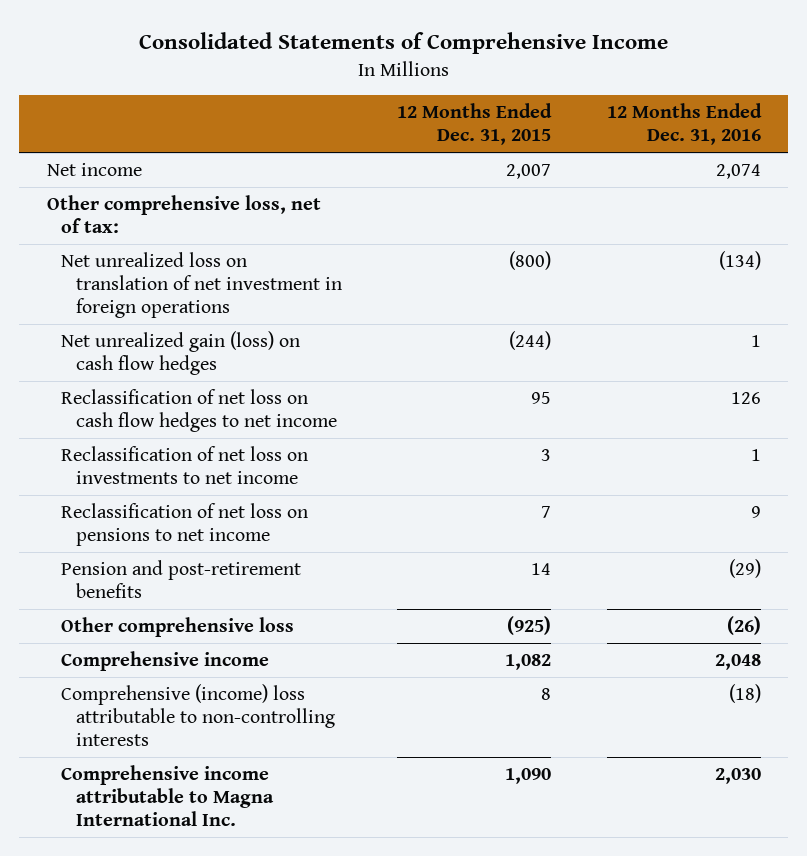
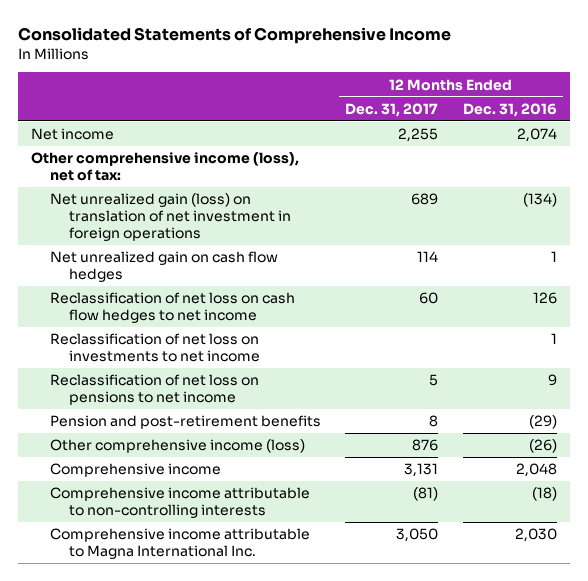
[397,103,553,146] 12 Months Ended Dec. 31, 2015 -> none
none -> [345,102,439,117] Dec. 31, 2017
[46,195,321,234] Other comprehensive loss, net of tax: -> [30,152,299,182] Other comprehensive income (loss), net of tax:
[61,252,343,318] Net unrealized loss on translation of net investment in foreign operations -> [49,193,291,242] Net unrealized gain (loss) on translation of net investment in foreign operations
[61,331,301,376] Net unrealized gain (loss) on cash flow hedges -> [49,251,278,283] Net unrealized gain on cash flow hedges
[61,617,295,638] Other comprehensive loss -> [49,439,305,454] Other comprehensive income (loss)
[61,684,336,746] Comprehensive (income) loss attributable to non-controlling interests -> [49,487,310,519] Comprehensive income attributable to non-controlling interests

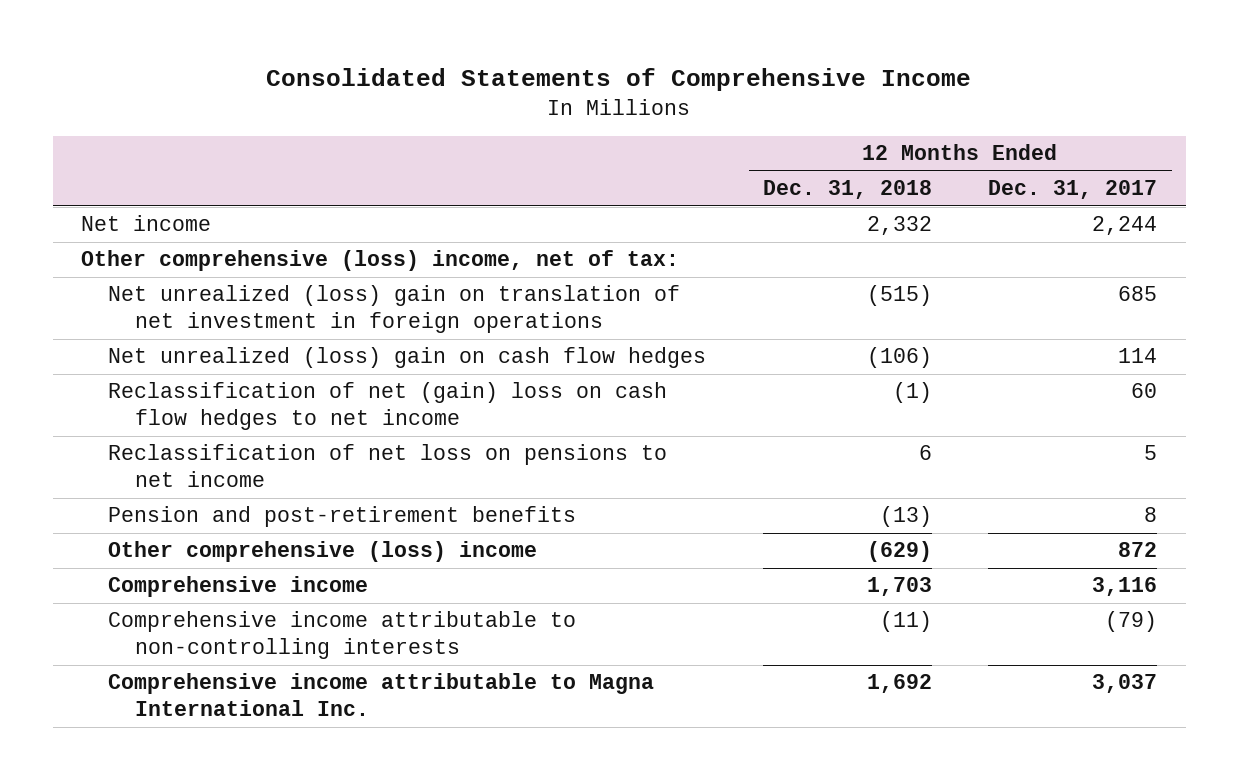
[463,102,558,117] Dec. 31, 2016 -> none
none -> [762,180,932,200] Dec. 31, 2018
[49,333,260,363] Reclassification of net loss on investments to net income -> none
[398,128,439,143] 2,255 -> [1092,216,1158,236] 2,244
[30,152,299,182] Other comprehensive income (loss), net of tax: -> [81,250,680,272] Other comprehensive (loss) income, net of tax:
[49,193,291,242] Net unrealized gain (loss) on translation of net investment in foreign operations -> [108,285,681,334] Net unrealized (loss) gain on translation of net investment in foreign operations
[411,193,439,206] 689 -> [1118,286,1158,302] 685
[49,251,278,283] Net unrealized gain on cash flow hedges -> [108,347,707,369] Net unrealized (loss) gain on cash flow hedges
[49,292,295,324] Reclassification of net loss on cash flow hedges to net income -> [108,382,668,431] Reclassification of net (gain) loss on cash flow hedges to net income
[49,439,305,454] Other comprehensive income (loss) -> [108,541,538,563] Other comprehensive (loss) income
[412,439,439,452] 876 -> [1118,542,1158,558] 872
[404,463,439,478] 3,131 -> [1092,577,1158,597] 3,116
[413,487,439,502] (81) -> [1105,611,1158,633] (79)
[396,528,439,543] 3,050 -> [1092,674,1158,694] 3,037

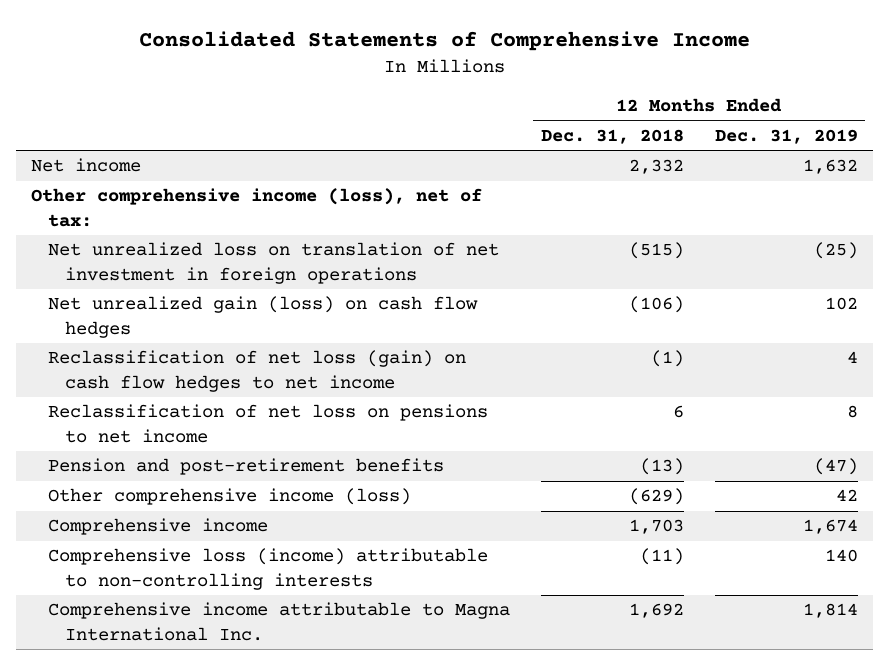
[988,180,1158,200] Dec. 31, 2017 -> none
none -> [714,128,858,144] Dec. 31, 2019
[81,250,680,272] Other comprehensive (loss) income, net of tax: -> [31,188,483,227] Other comprehensive income (loss), net of tax:
[108,285,681,334] Net unrealized (loss) gain on translation of net investment in foreign operations -> [48,242,500,284] Net unrealized loss on translation of net investment in foreign operations
[108,347,707,369] Net unrealized (loss) gain on cash flow hedges -> [48,296,479,338] Net unrealized gain (loss) on cash flow hedges
[108,382,668,431] Reclassification of net (gain) loss on cash flow hedges to net income -> [48,350,467,392] Reclassification of net loss (gain) on cash flow hedges to net income
[108,541,538,563] Other comprehensive (loss) income -> [48,488,412,506] Other comprehensive income (loss)
[108,611,577,660] Comprehensive income attributable to non-controlling interests -> [48,548,489,590] Comprehensive loss (income) attributable to non-controlling interests

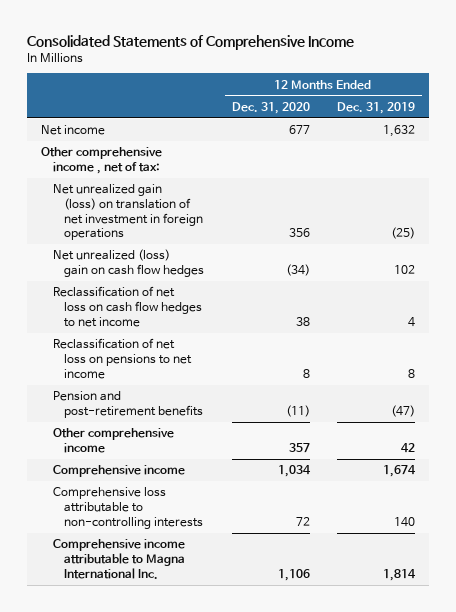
[541,128,685,144] Dec. 31, 2018 -> none
none -> [231,102,310,115] Dec. 31, 2020
[31,188,483,227] Other comprehensive income (loss), net of tax: -> [41,147,163,175] Other comprehensive income , net of tax:
[48,242,500,284] Net unrealized loss on translation of net investment in foreign operations -> [52,184,204,241] Net unrealized gain (loss) on translation of net investment in foreign operations
[48,296,479,338] Net unrealized gain (loss) on cash flow hedges -> [52,249,205,278] Net unrealized (loss) gain on cash flow hedges
[48,350,467,392] Reclassification of net loss (gain) on cash flow hedges to net income -> [52,286,203,327] Reclassification of net loss on cash flow hedges to net income
[48,488,412,506] Other comprehensive income (loss) -> [52,428,174,454] Other comprehensive income
[48,548,489,590] Comprehensive loss (income) attributable to non-controlling interests -> [52,487,204,529] Comprehensive loss attributable to non-controlling interests

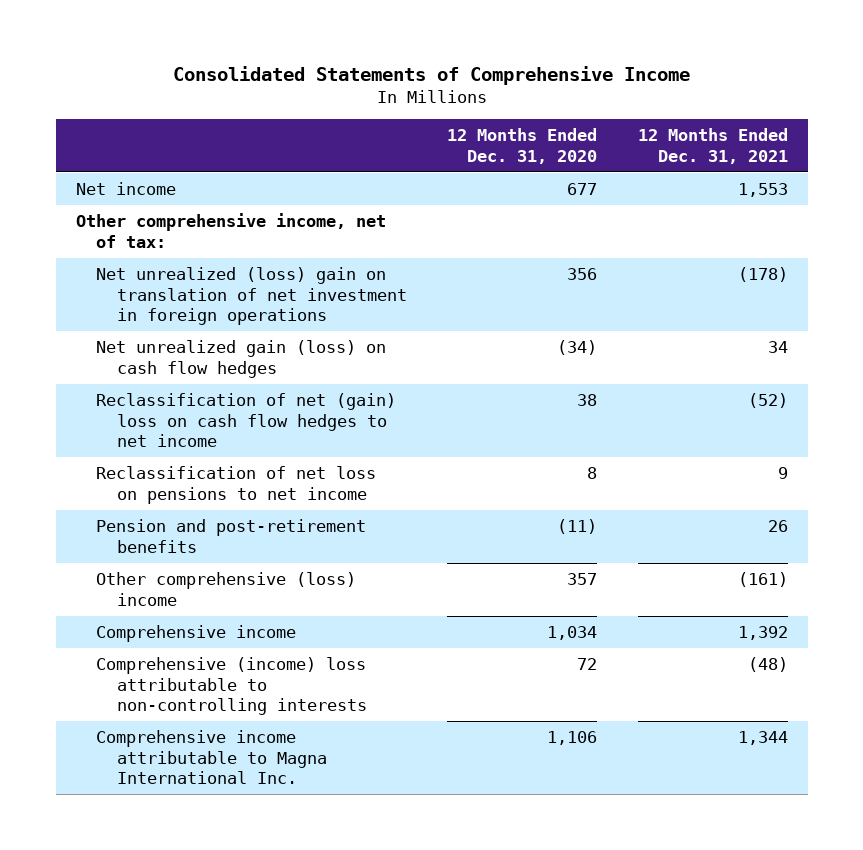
[337,102,416,115] Dec. 31, 2019 -> none
none -> [637,128,788,164] 12 Months Ended Dec. 31, 2021
[41,147,163,175] Other comprehensive income , net of tax: -> [75,212,386,248] Other comprehensive income, net of tax:
[52,184,204,241] Net unrealized gain (loss) on translation of net investment in foreign operations -> [96,266,408,326] Net unrealized (loss) gain on translation of net investment in foreign operations
[52,249,205,278] Net unrealized (loss) gain on cash flow hedges -> [96,339,387,378] Net unrealized gain (loss) on cash flow hedges
[52,286,203,327] Reclassification of net loss on cash flow hedges to net income -> [96,392,397,448] Reclassification of net (gain) loss on cash flow hedges to net income
[52,428,174,454] Other comprehensive income -> [96,571,357,606] Other comprehensive (loss) income
[52,487,204,529] Comprehensive loss attributable to non-controlling interests -> [96,656,368,716] Comprehensive (income) loss attributable to non-controlling interests

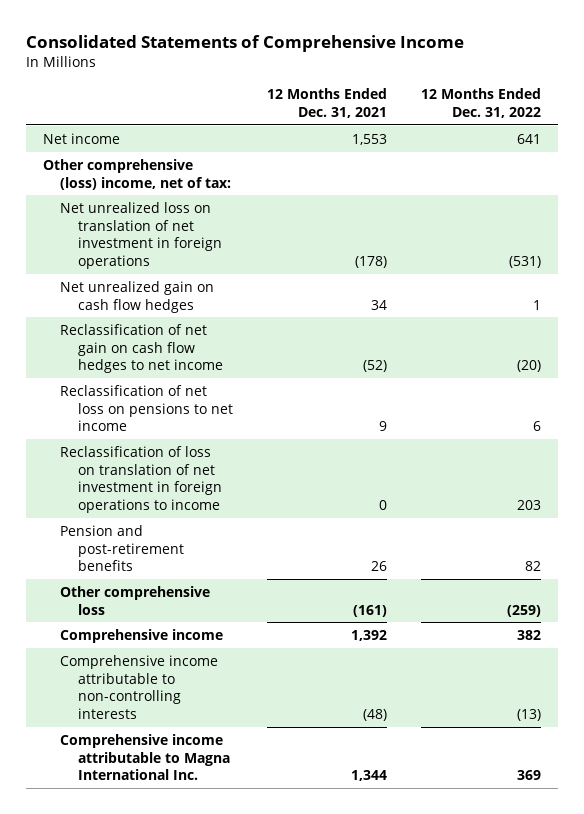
[447,128,598,164] 12 Months Ended Dec. 31, 2020 -> none
none -> [420,88,541,118] 12 Months Ended Dec. 31, 2022
[75,212,386,248] Other comprehensive income, net of tax: -> [42,158,232,190] Other comprehensive (loss) income, net of tax:
[96,266,408,326] Net unrealized (loss) gain on translation of net investment in foreign operations -> [60,201,222,269] Net unrealized loss on translation of net investment in foreign operations
[96,339,387,378] Net unrealized gain (loss) on cash flow hedges -> [60,280,215,313] Net unrealized gain on cash flow hedges
[96,392,397,448] Reclassification of net (gain) loss on cash flow hedges to net income -> [60,323,223,374] Reclassification of net gain on cash flow hedges to net income
none -> [60,445,222,513] Reclassification of loss on translation of net investment in foreign operations to income
[96,571,357,606] Other comprehensive (loss) income -> [60,585,211,615] Other comprehensive loss
[96,656,368,716] Comprehensive (income) loss attributable to non-controlling interests -> [60,654,219,719] Comprehensive income attributable to non-controlling interests

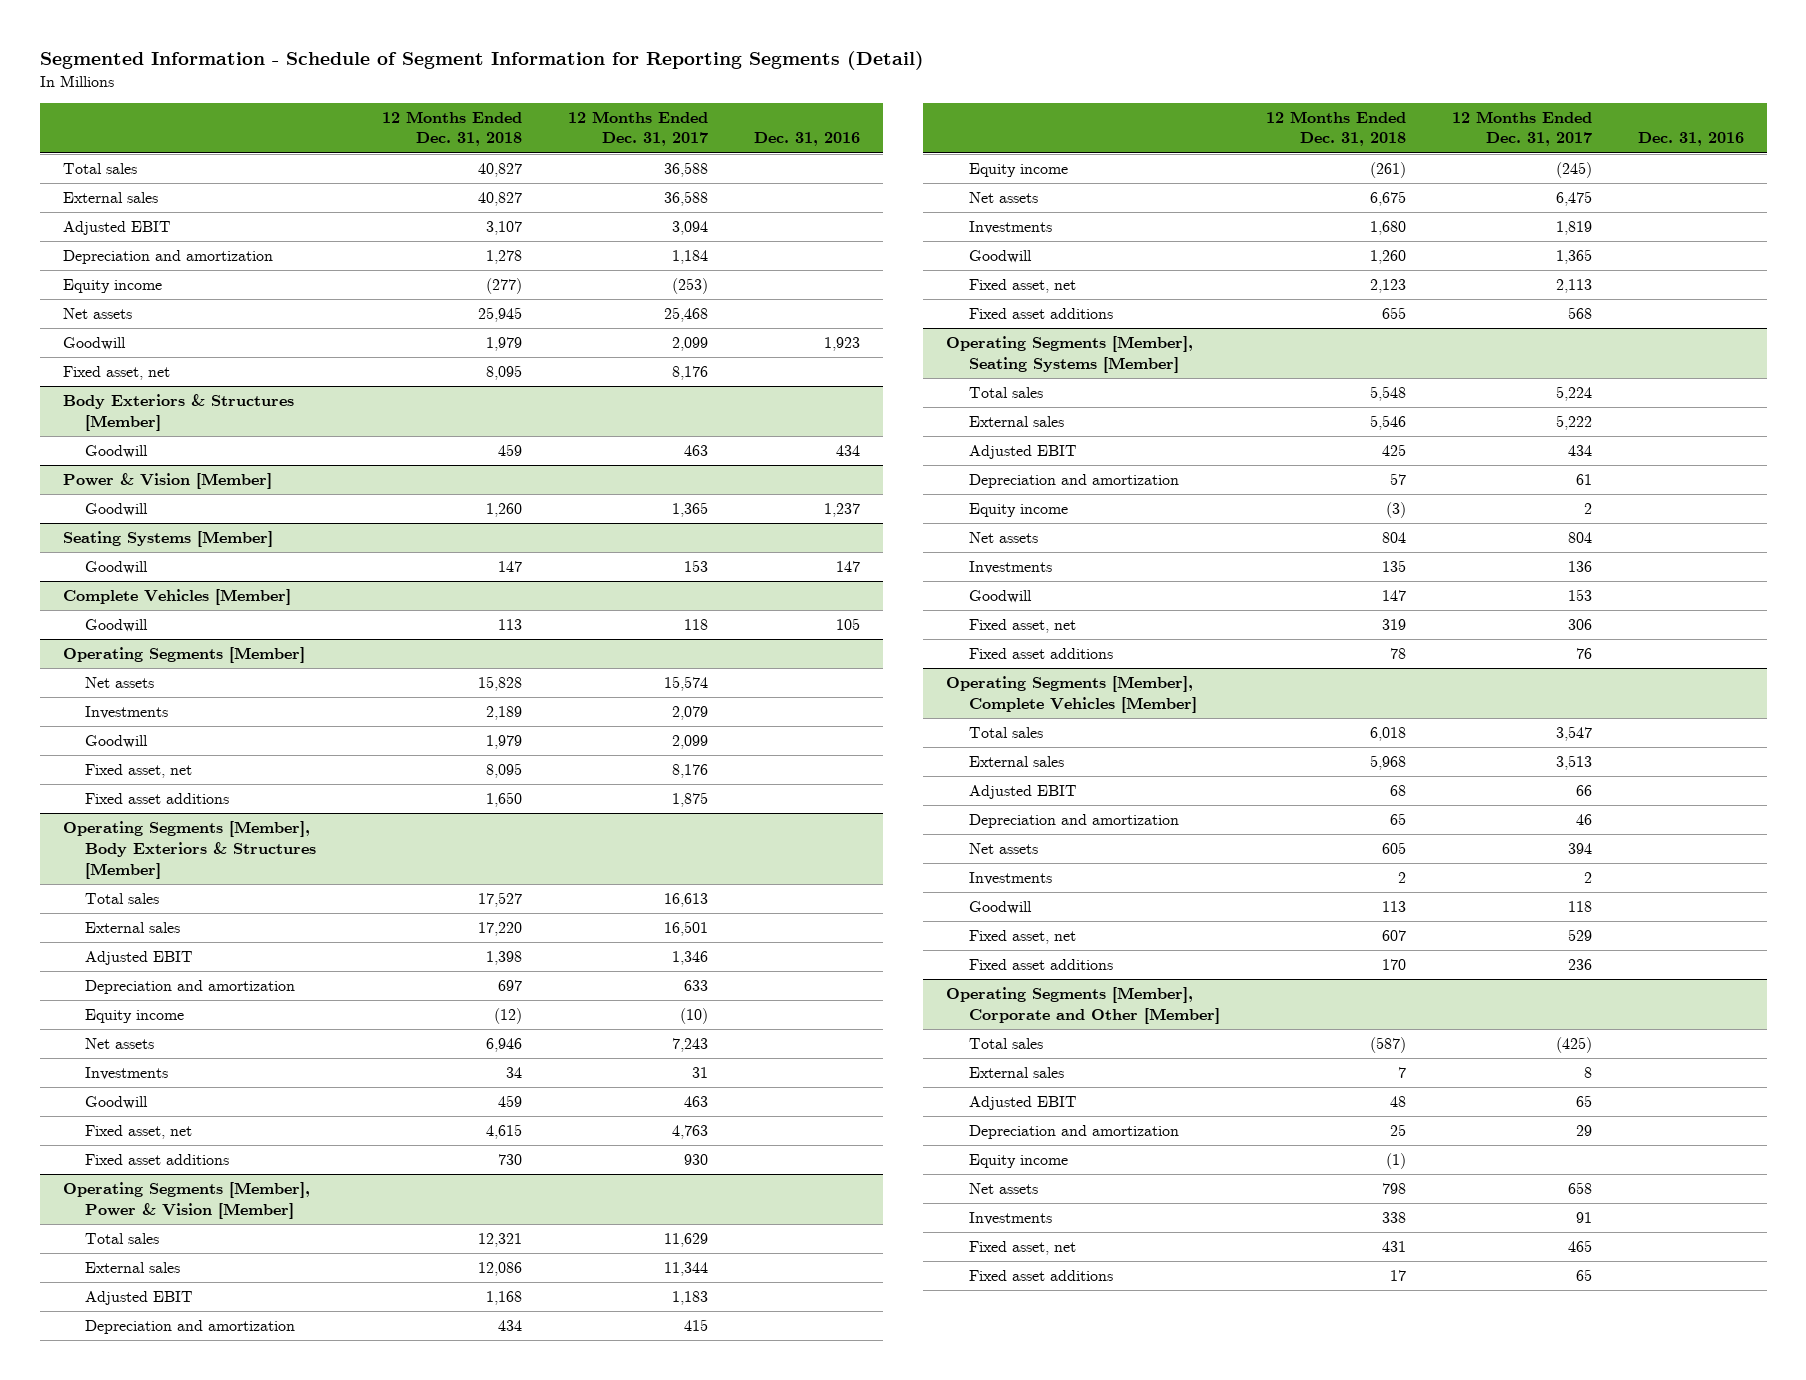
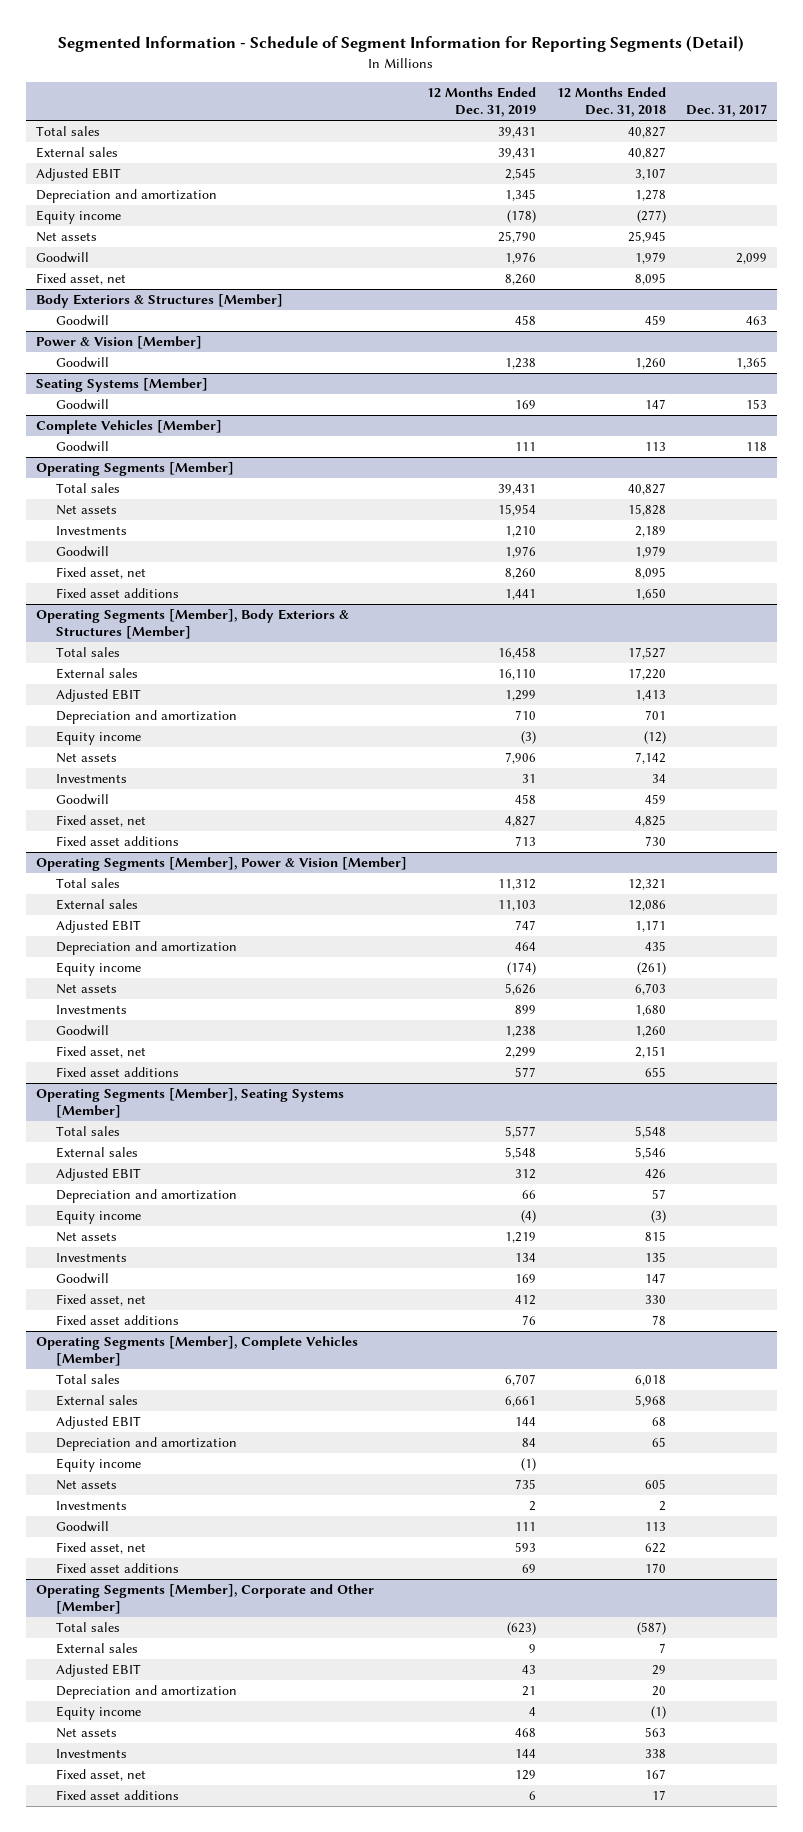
[568,110,709,147] 12 Months Ended Dec. 31, 2017 -> none
[754,132,861,147] Dec. 31, 2016 -> none
none -> [427,87,537,118] 12 Months Ended Dec. 31, 2019
none -> [685,104,767,118] Dec. 31, 2017
none -> [55,483,120,494] Total sales
[486,951,523,966] 1,398 -> [634,690,666,702] 1,413
[498,980,523,992] 697 -> [644,710,666,721] 701
[486,1038,523,1053] 6,946 -> [634,752,666,765] 7,142
[486,1124,523,1140] 4,615 -> [634,815,666,828] 4,825
[486,1291,523,1306] 1,168 -> [634,920,666,933] 1,171
[498,1320,523,1332] 434 -> [644,941,666,952] 435
[1369,191,1406,207] 6,675 -> [634,983,666,996] 6,703
[1369,279,1406,294] 2,123 -> [634,1046,666,1059] 2,151
[1381,444,1406,457] 425 -> [644,1169,666,1180] 426
[1381,532,1406,544] 804 -> [644,1231,666,1242] 815
[1381,619,1406,631] 319 -> [644,1295,666,1305] 330
none -> [55,1458,141,1473] Equity income
[1381,930,1406,942] 607 -> [644,1543,666,1554] 622
[1389,1096,1406,1108] 48 -> [651,1665,666,1676] 29
[1389,1124,1406,1137] 25 -> [651,1686,666,1697] 20
[1381,1183,1406,1195] 798 -> [644,1727,666,1738] 563
[1381,1241,1406,1253] 431 -> [644,1769,666,1780] 167

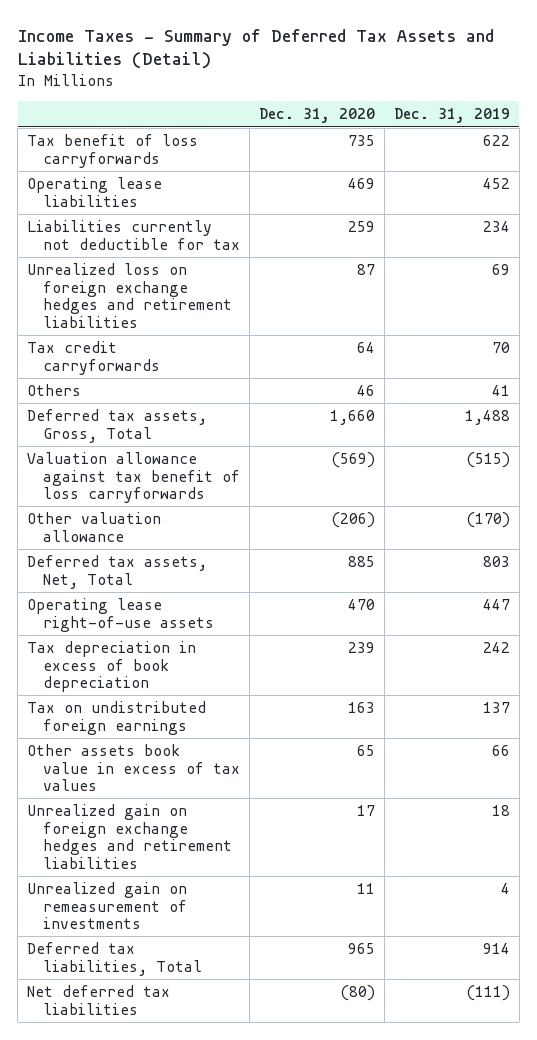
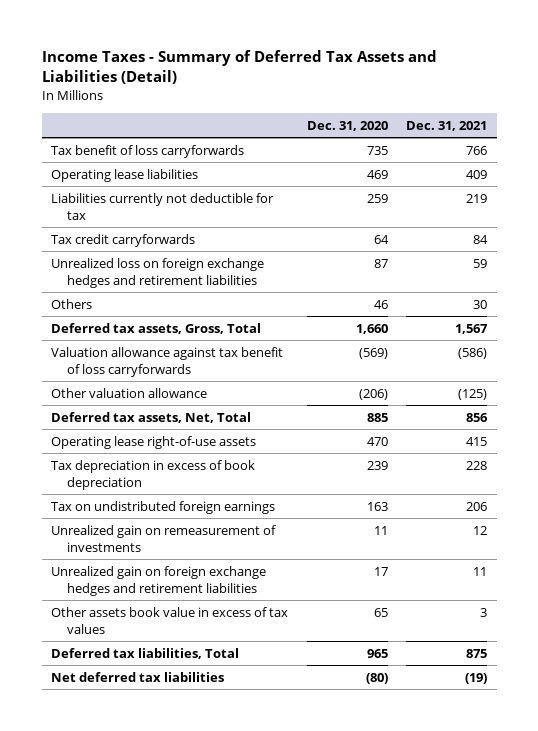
[393,108,510,124] Dec. 31, 2019 -> none
none -> [406,120,488,131] Dec. 31, 2021
[27,262,232,328] Unrealized loss on foreign exchange hedges and retirement liabilities -> [50,257,264,288] Unrealized loss on foreign exchange hedges and retirement liabilities
[27,803,232,869] Unrealized gain on foreign exchange hedges and retirement liabilities -> [50,565,266,596] Unrealized gain on foreign exchange hedges and retirement liabilities
[27,743,240,792] Other assets book value in excess of tax values -> [50,606,288,634] Other assets book value in excess of tax values

